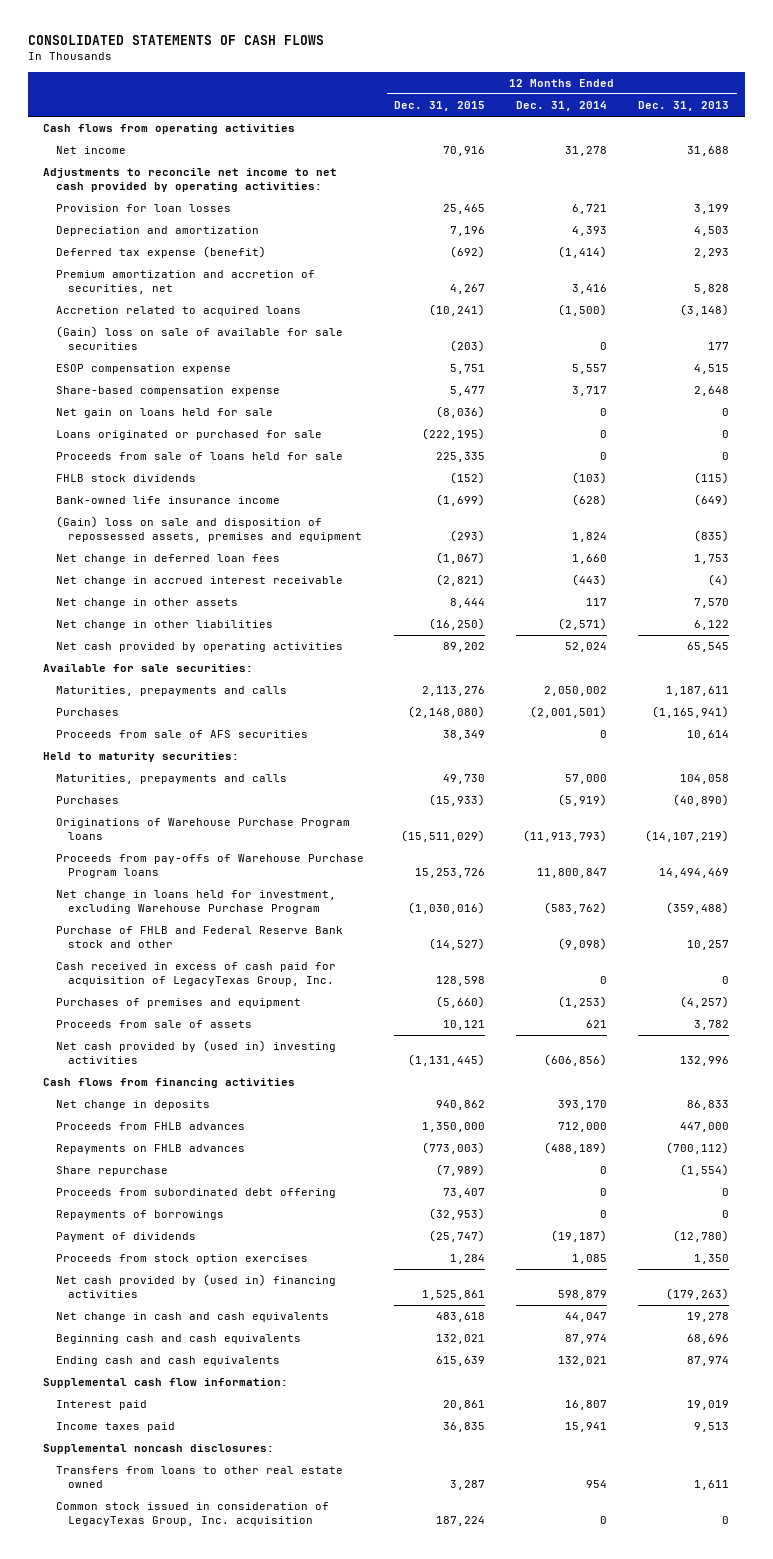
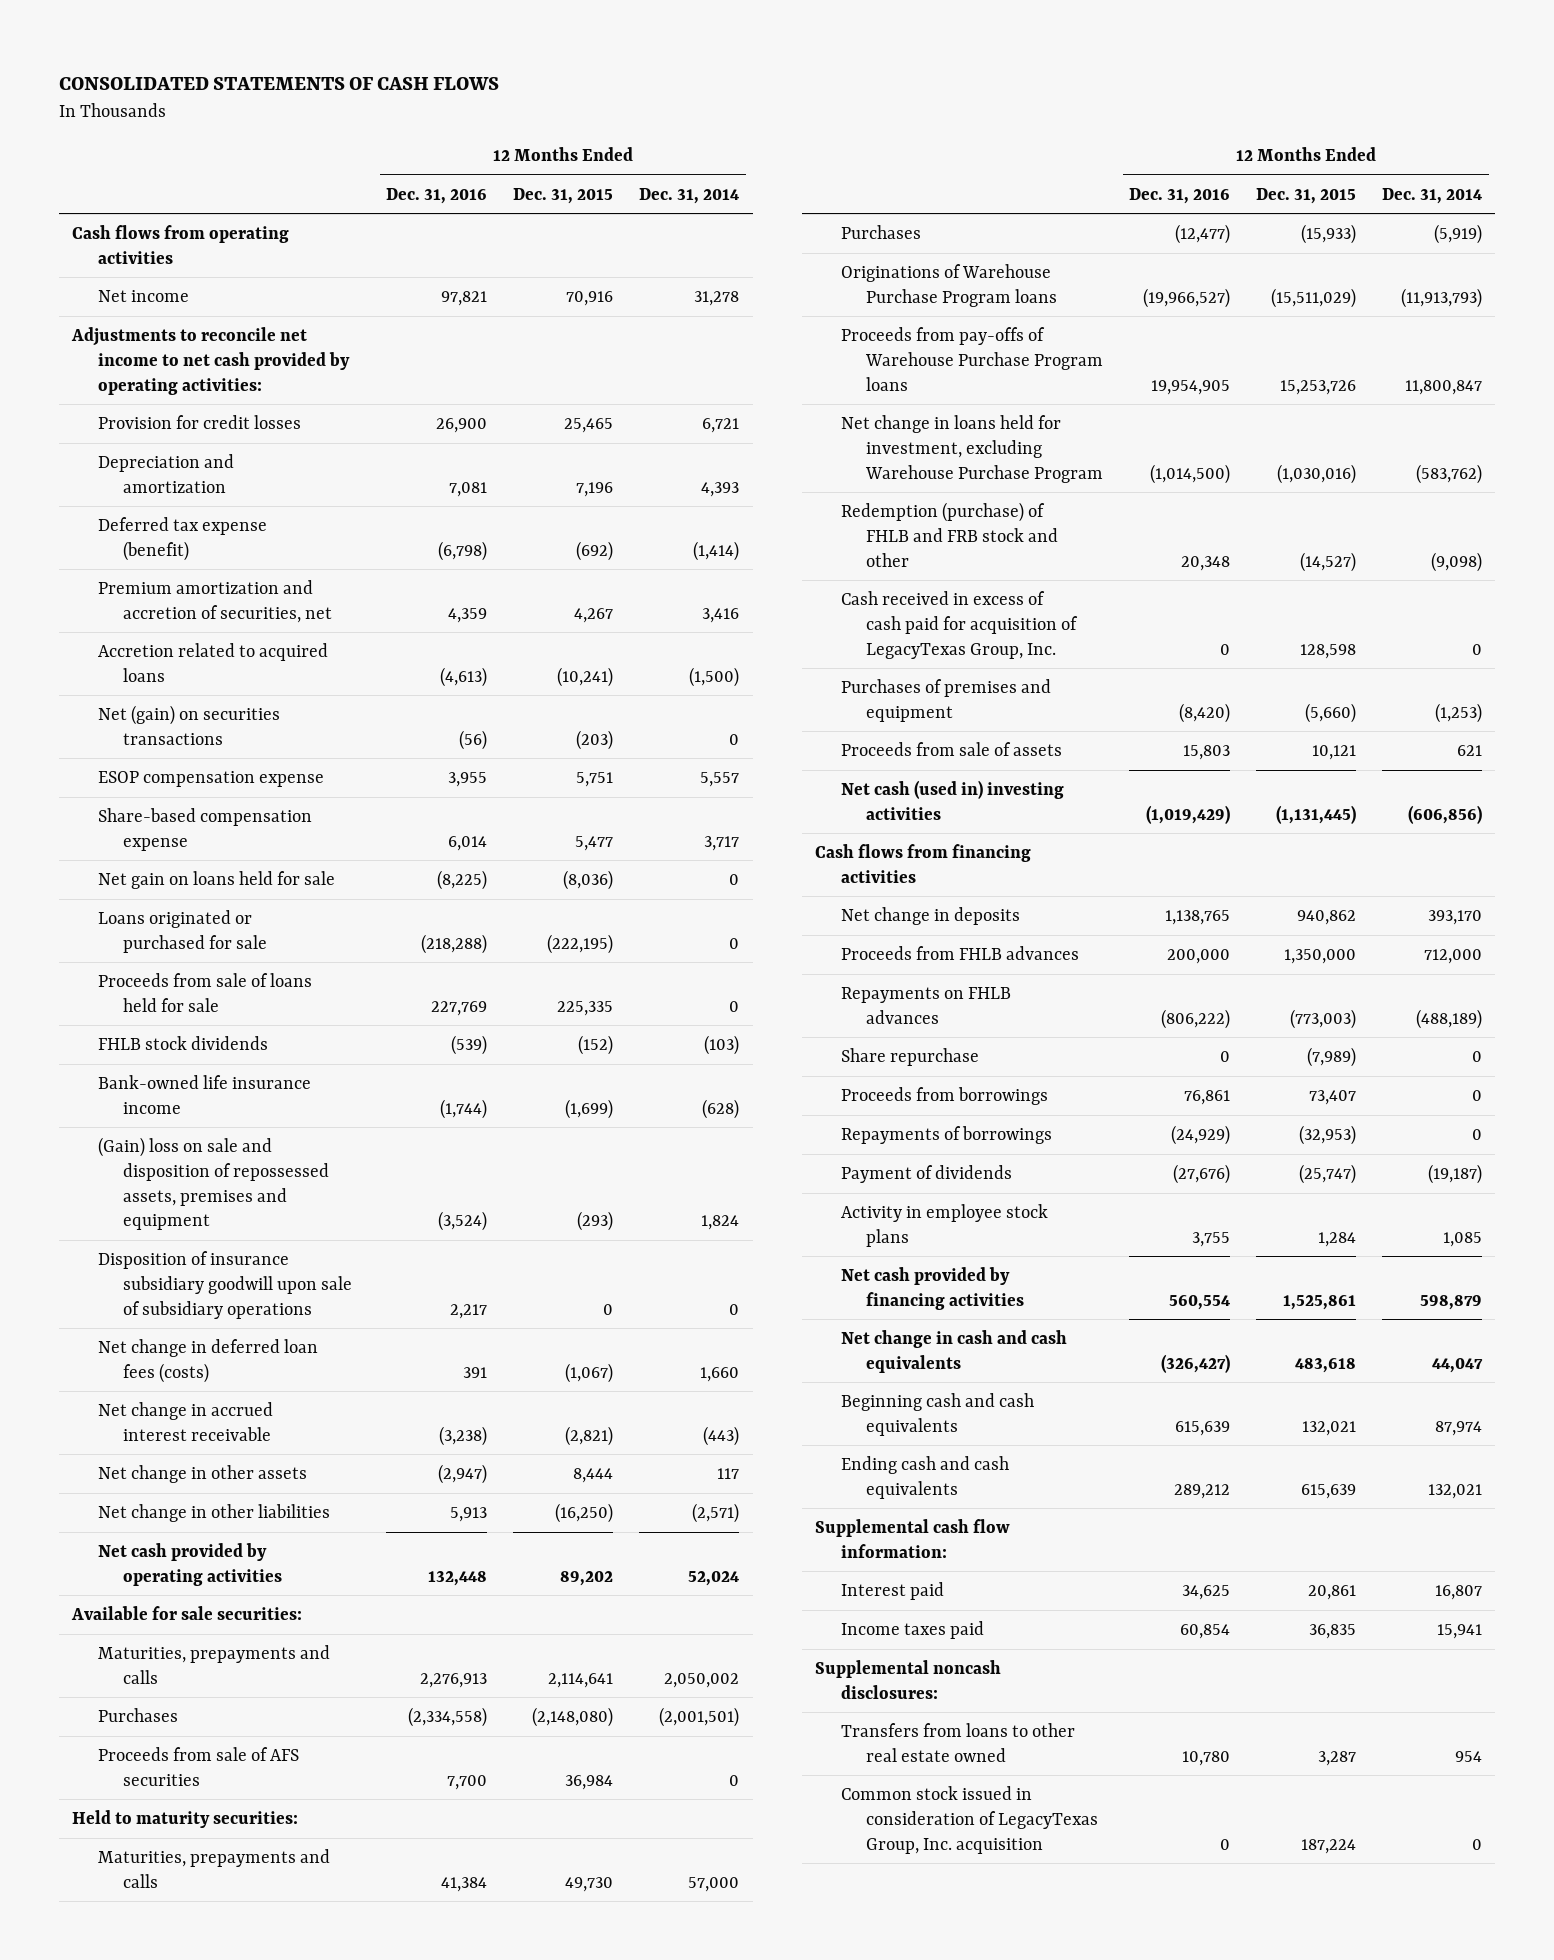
[638,101,730,112] Dec. 31, 2013 -> none
none -> [386,187,488,204] Dec. 31, 2016
[55,204,231,213] Provision for loan losses -> [97,414,301,429] Provision for credit losses
[55,326,343,350] (Gain) loss on sale of available for sale securities -> [97,704,280,745] Net (gain) on securities transactions
none -> [97,1250,353,1319] Disposition of insurance subsidiary goodwill upon sale of subsidiary operations
[55,554,280,565] Net change in deferred loan fees -> [97,1338,318,1383] Net change in deferred loan fees (costs)
[422,686,486,697] 2,113,276 -> [548,1672,614,1688] 2,114,641
[443,730,486,741] 38,349 -> [565,1774,614,1790] 36,984
[55,926,343,948] Purchase of FHLB and Federal Reserve Bank stock and other -> [840,501,1059,567] Redemption (purchase) of FHLB and FRB stock and other
[55,1040,336,1064] Net cash provided by (used in) investing activities -> [840,779,1064,820] Net cash (used in) investing activities
[55,1188,336,1199] Proceeds from subordinated debt offering -> [840,1086,1048,1105] Proceeds from borrowings
[55,1254,308,1265] Proceeds from stock option exercises -> [840,1203,1048,1247] Activity in employee stock plans
[55,1274,336,1298] Net cash provided by (used in) financing activities -> [840,1266,1025,1310] Net cash provided by financing activities

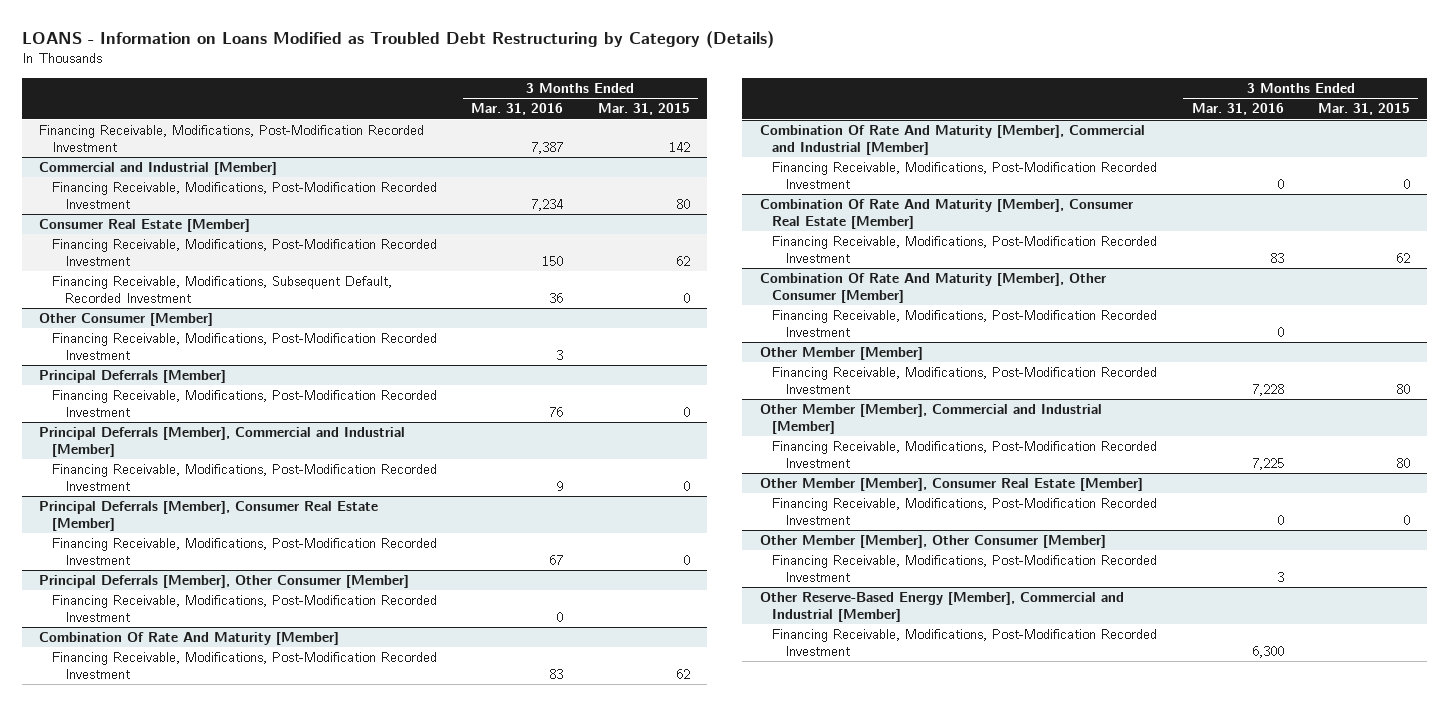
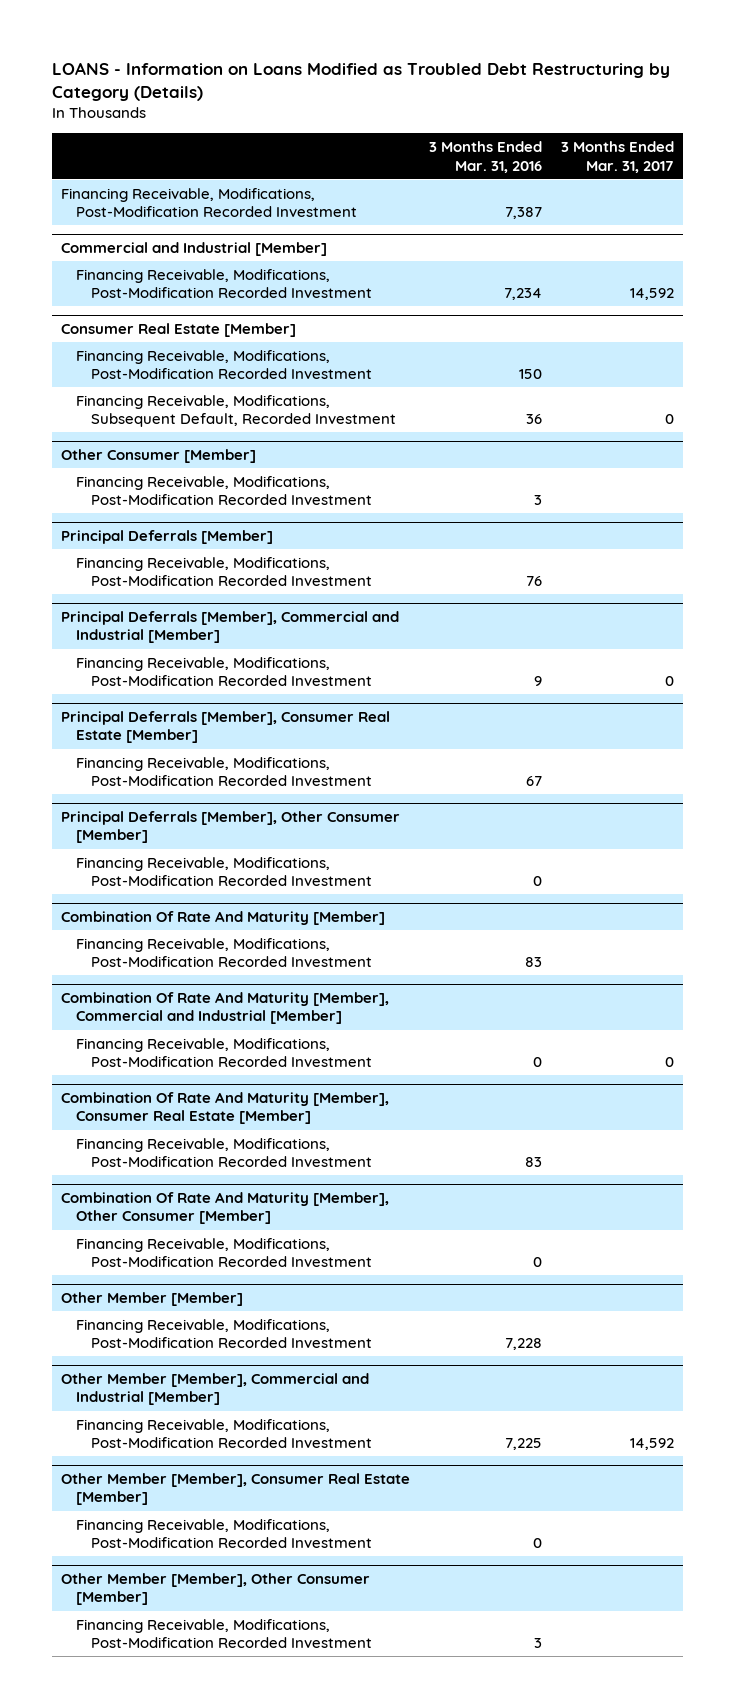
[597,103,690,116] Mar. 31, 2015 -> none
none -> [560,141,674,173] 3 Months Ended Mar. 31, 2017
[759,592,1124,622] Other Reserve-Based Energy [Member], Commercial and Industrial [Member] -> none
[772,629,1158,656] Financing Receivable, Modifications, Post-Modification Recorded Investment -> none

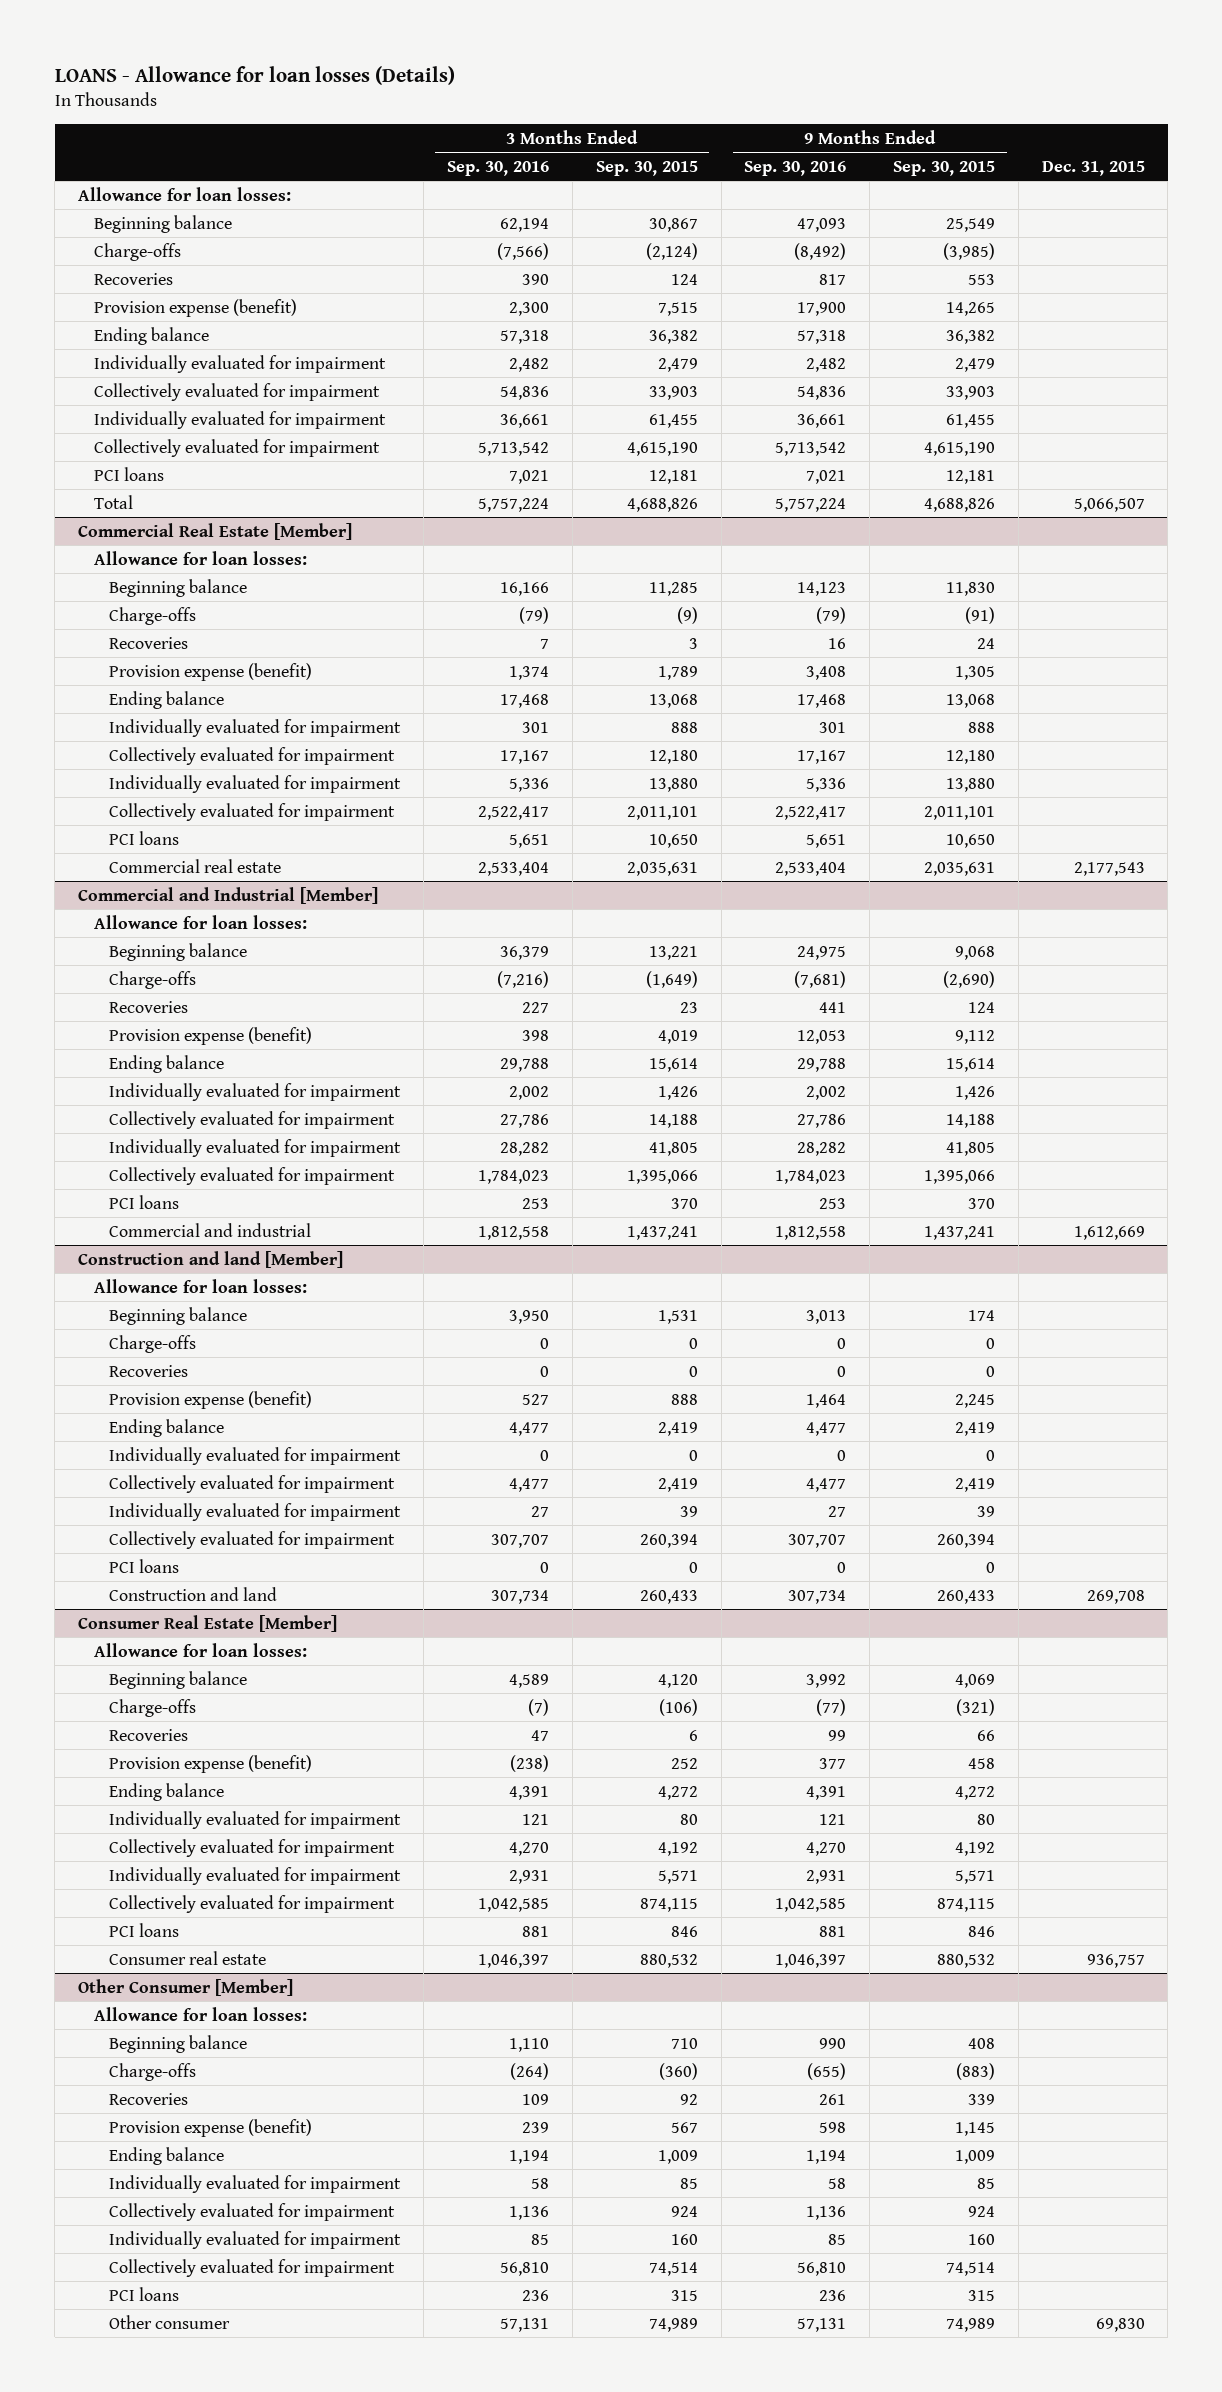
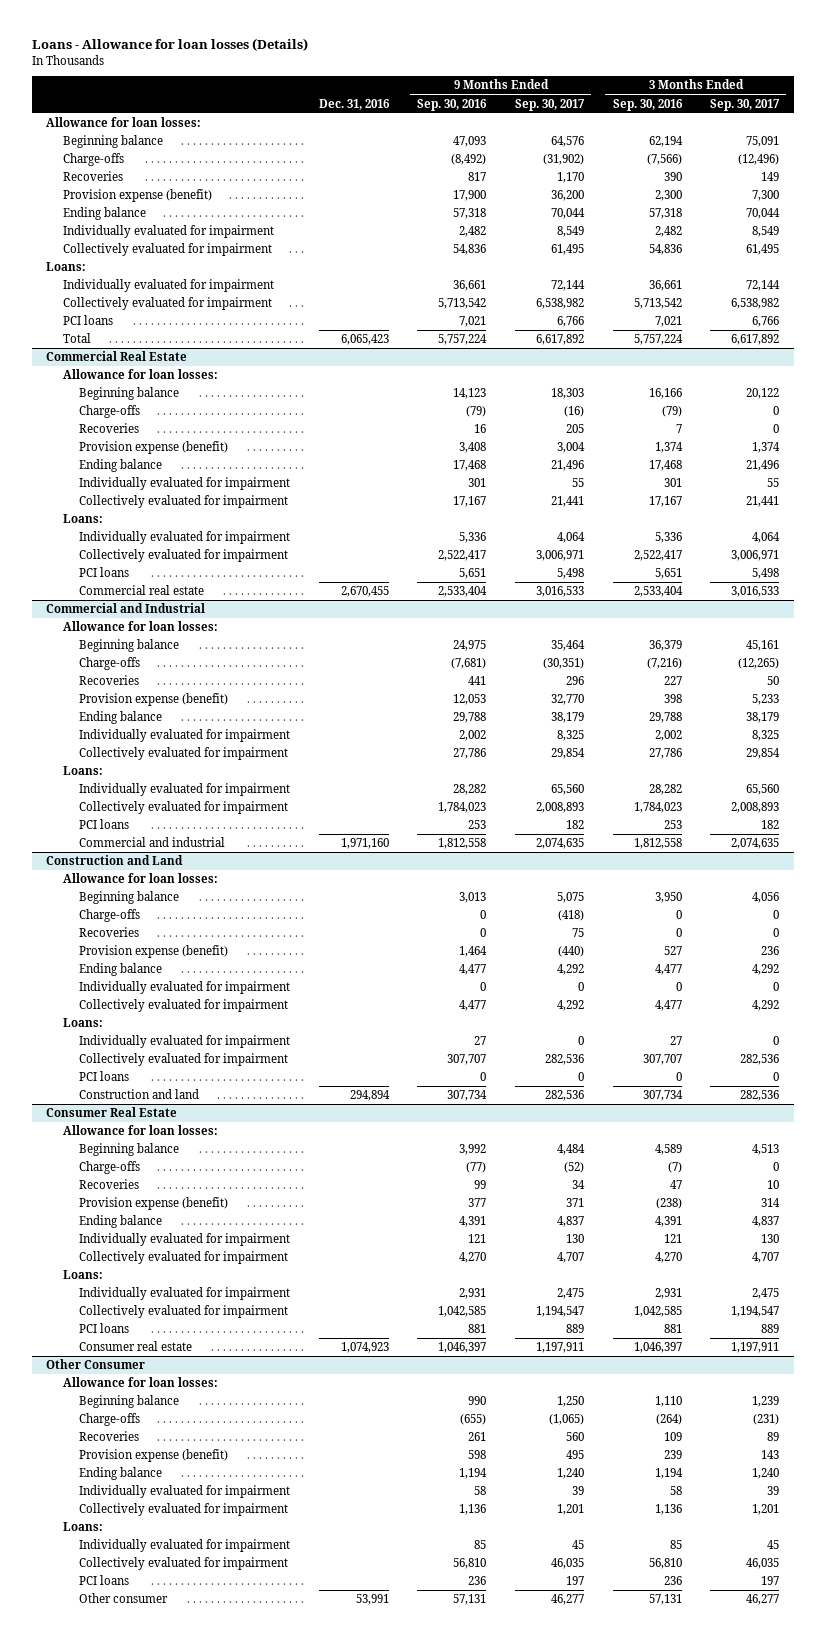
[54,66,455,86] LOANS - Allowance for loan losses (Details) -> [31,38,308,52] Loans - Allowance for loan losses (Details)
[595,160,698,176] Sep. 30, 2015 -> none
[892,160,995,176] Sep. 30, 2015 -> none
[1041,160,1145,176] Dec. 31, 2015 -> none
none -> [318,98,390,110] Dec. 31, 2016
none -> [515,98,586,111] Sep. 30, 2017
none -> [710,98,781,111] Sep. 30, 2017
none -> [46,262,87,272] Loans:
[77,522,352,540] Commercial Real Estate [Member] -> [46,351,188,362] Commercial Real Estate
none -> [62,514,103,524] Loans:
[77,886,378,904] Commercial and Industrial [Member] -> [46,603,206,614] Commercial and Industrial
none -> [62,766,103,776] Loans:
[77,1250,343,1268] Construction and land [Member] -> [46,855,184,866] Construction and Land
none -> [62,1018,103,1028] Loans:
[77,1614,337,1632] Consumer Real Estate [Member] -> [46,1107,178,1118] Consumer Real Estate
none -> [62,1270,103,1280] Loans:
[77,1978,293,1996] Other Consumer [Member] -> [46,1359,146,1370] Other Consumer
none -> [62,1522,103,1532] Loans:

